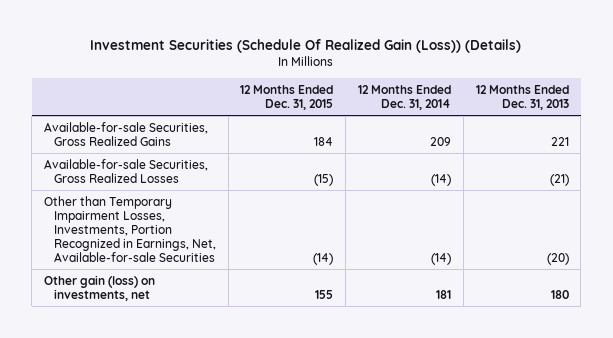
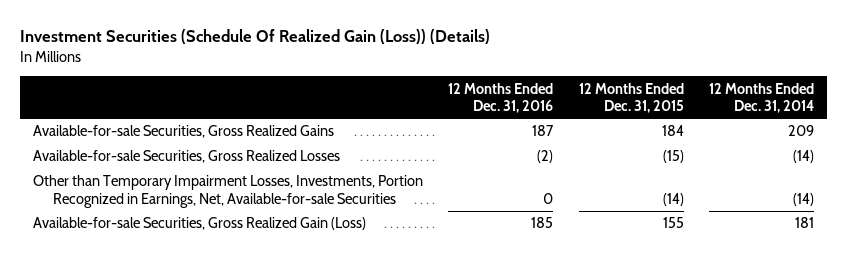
[475,84,569,110] 12 Months Ended Dec. 31, 2013 -> none
none -> [448,82,554,114] 12 Months Ended Dec. 31, 2016
[44,274,156,301] Other gain (loss) on investments, net -> [32,217,366,231] Available-for-sale Securities, Gross Realized Gain (Loss)

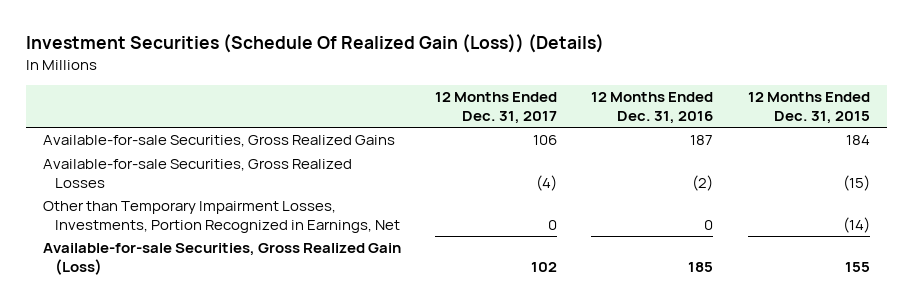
[709,82,815,114] 12 Months Ended Dec. 31, 2014 -> none
none -> [434,92,557,124] 12 Months Ended Dec. 31, 2017
[32,175,423,208] Other than Temporary Impairment Losses, Investments, Portion Recognized in Earnings, Net, Available-for-sale Securities -> [42,201,400,233] Other than Temporary Impairment Losses, Investments, Portion Recognized in Earnings, Net

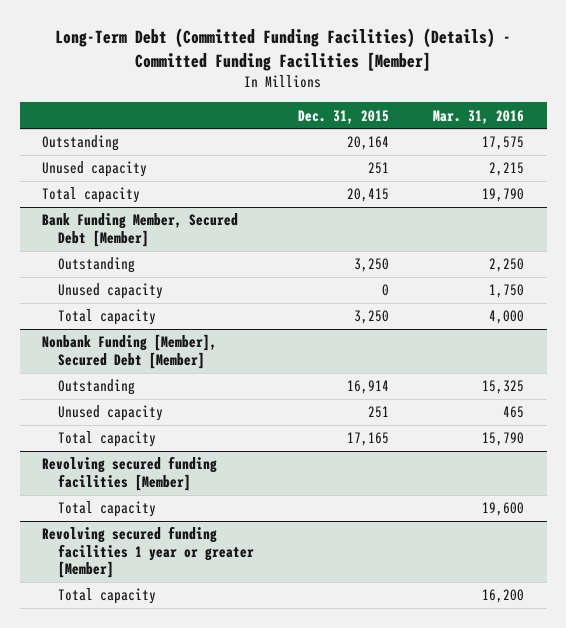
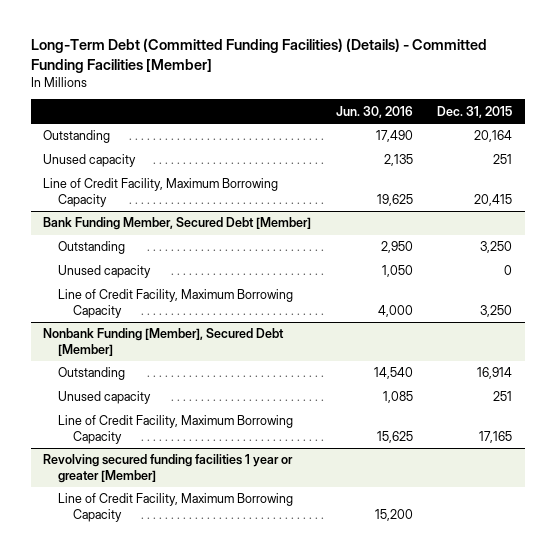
[433,109,525,124] Mar. 31, 2016 -> none
none -> [335,105,413,118] Jun. 30, 2016
[41,187,140,204] Total capacity -> [43,178,279,207] Line of Credit Facility, Maximum Borrowing Capacity
[58,309,157,326] Total capacity -> [58,289,294,318] Line of Credit Facility, Maximum Borrowing Capacity
[41,456,217,491] Revolving secured funding facilities [Member] -> none
[58,501,157,518] Total capacity -> none
[58,431,157,448] Total capacity -> [58,415,294,444] Line of Credit Facility, Maximum Borrowing Capacity
[58,588,157,605] Total capacity -> [58,493,294,522] Line of Credit Facility, Maximum Borrowing Capacity

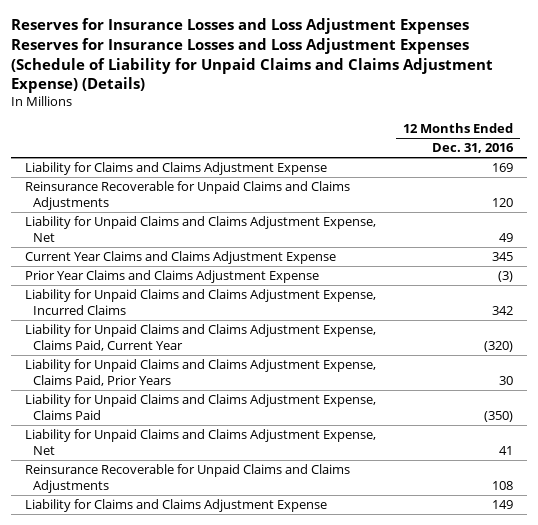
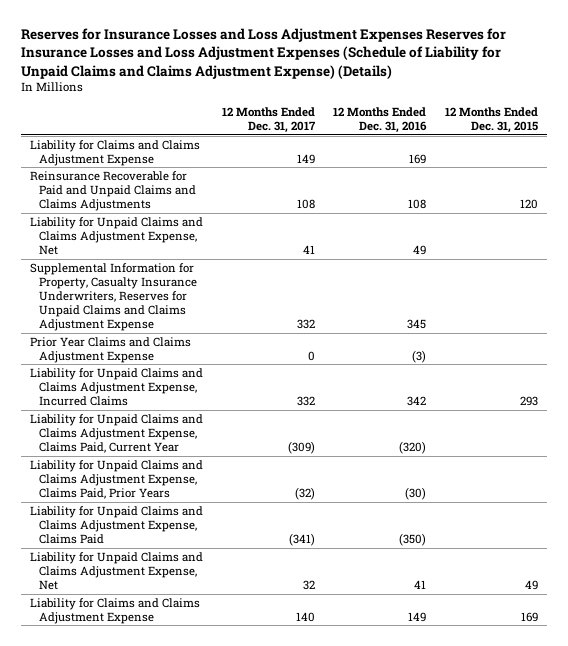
none -> [221,106,316,134] 12 Months Ended Dec. 31, 2017
none -> [444,106,538,134] 12 Months Ended Dec. 31, 2015
[24,181,350,211] Reinsurance Recoverable for Unpaid Claims and Claims Adjustments -> [30,170,197,212] Reinsurance Recoverable for Paid and Unpaid Claims and Claims Adjustments
[492,198,514,208] 120 -> [408,199,427,210] 108
[24,251,336,265] Current Year Claims and Claims Adjustment Expense -> [30,262,198,332] Supplemental Information for Property, Casualty Insurance Underwriters, Reserves for Unpaid Claims and Claims Adjustment Expense
[499,376,514,386] 30 -> [405,487,427,501] (30)
[24,464,350,494] Reinsurance Recoverable for Unpaid Claims and Claims Adjustments -> none

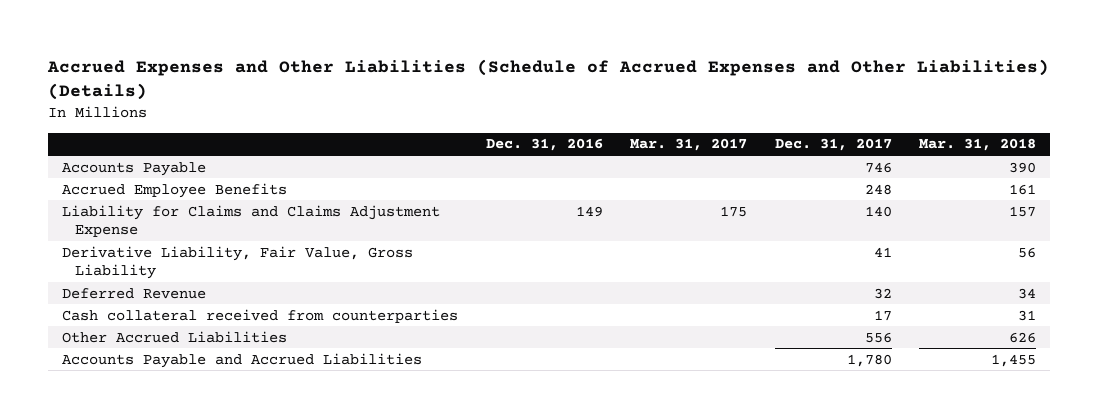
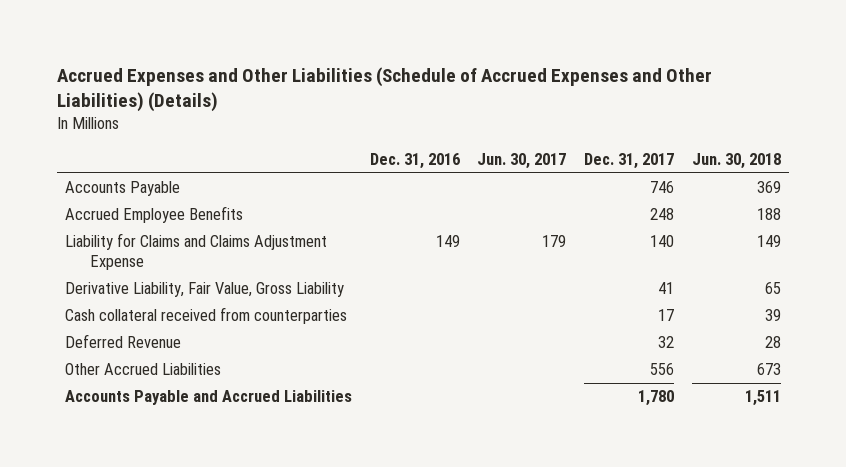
[630,138,748,152] Mar. 31, 2017 -> none
[919,138,1037,152] Mar. 31, 2018 -> none
none -> [477,152,567,169] Jun. 30, 2017
none -> [691,152,781,169] Jun. 30, 2018
[61,287,206,299] Deferred Revenue -> [65,334,182,349] Deferred Revenue

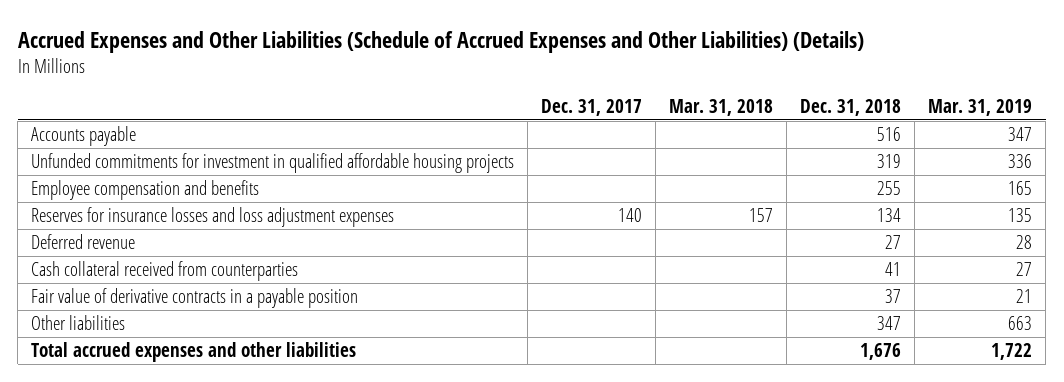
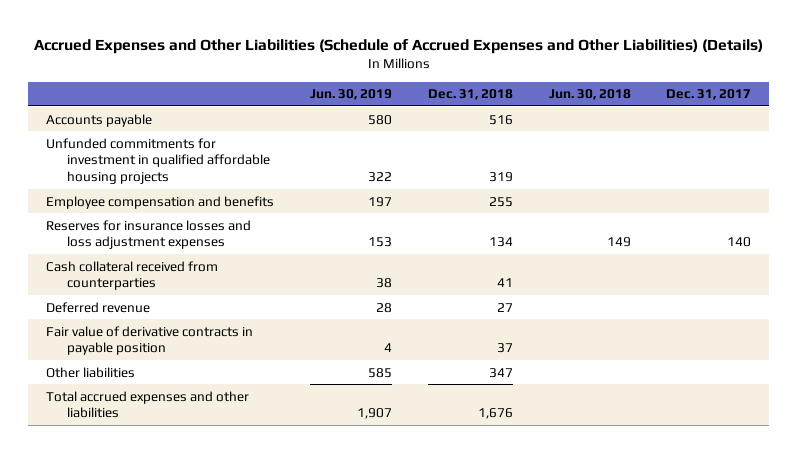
[669,98,774,116] Mar. 31, 2018 -> none
[928,98,1033,116] Mar. 31, 2019 -> none
none -> [310,89,393,101] Jun. 30, 2019
none -> [548,89,631,101] Jun. 30, 2018
[31,234,136,250] Deferred revenue -> [46,301,151,313] Deferred revenue
[31,288,359,309] Fair value of derivative contracts in a payable position -> [46,325,254,356] Fair value of derivative contracts in payable position

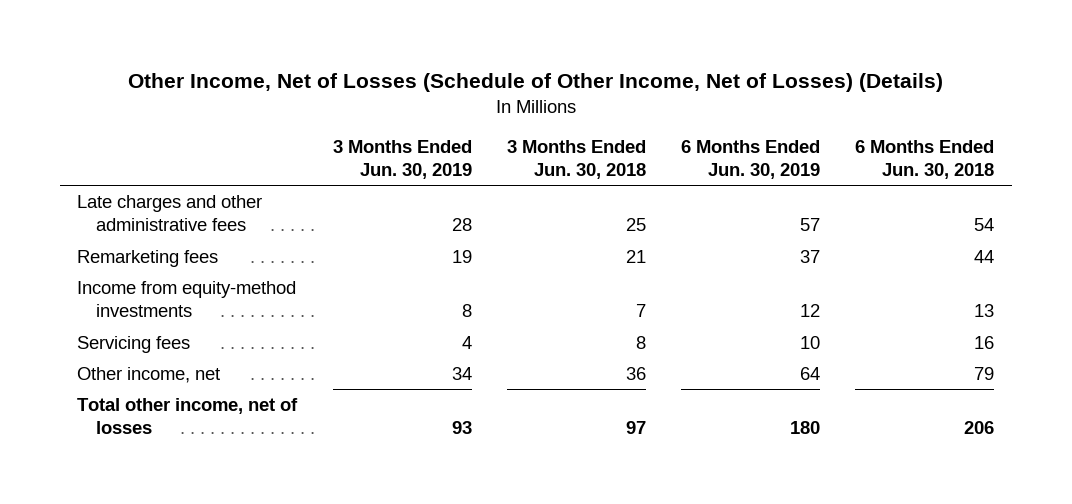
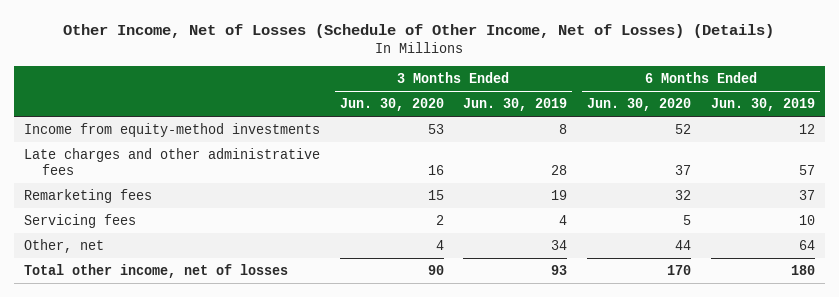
[506,139,646,180] 3 Months Ended Jun. 30, 2018 -> none
[855,139,995,180] 6 Months Ended Jun. 30, 2018 -> none
none -> [339,98,444,112] Jun. 30, 2020
none -> [587,98,692,112] Jun. 30, 2020
[77,280,297,318] Income from equity-method investments -> [23,122,320,137] Income from equity-method investments
[77,366,221,383] Other income, net -> [23,238,104,253] Other, net

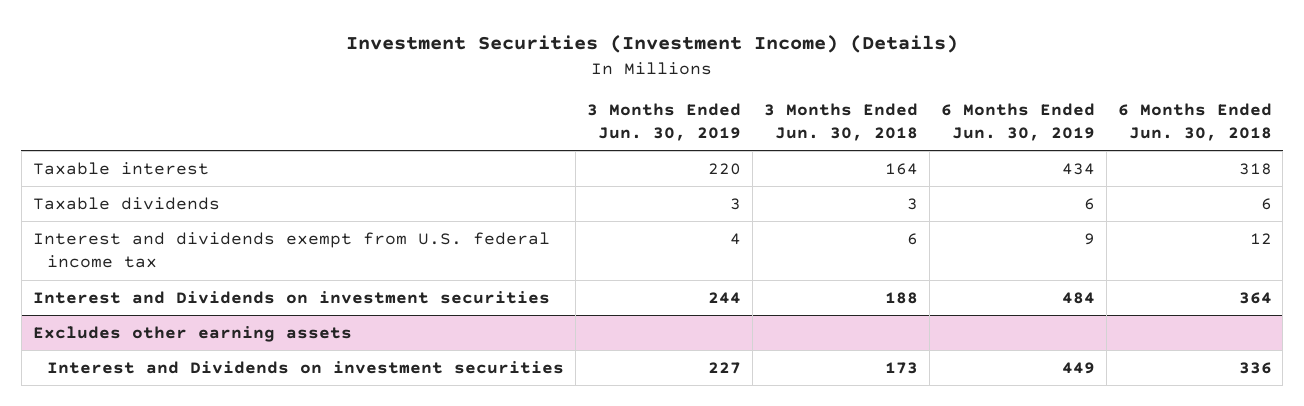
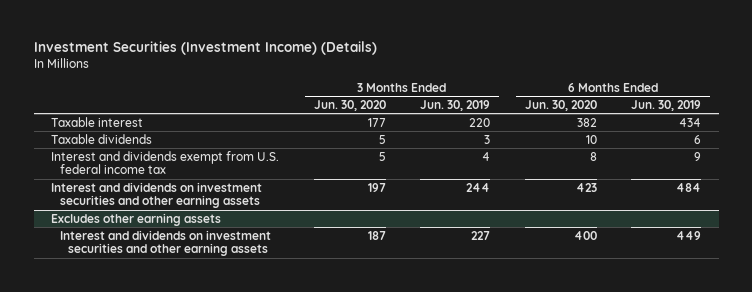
[763,102,918,141] 3 Months Ended Jun. 30, 2018 -> none
[1117,102,1272,141] 6 Months Ended Jun. 30, 2018 -> none
none -> [313,99,386,111] Jun. 30, 2020
none -> [524,99,597,111] Jun. 30, 2020
[32,291,550,305] Interest and Dividends on investment securities -> [50,181,262,209] Interest and dividends on investment securities and other earning assets
[47,361,565,375] Interest and Dividends on investment securities -> [59,229,271,257] Interest and dividends on investment securities and other earning assets

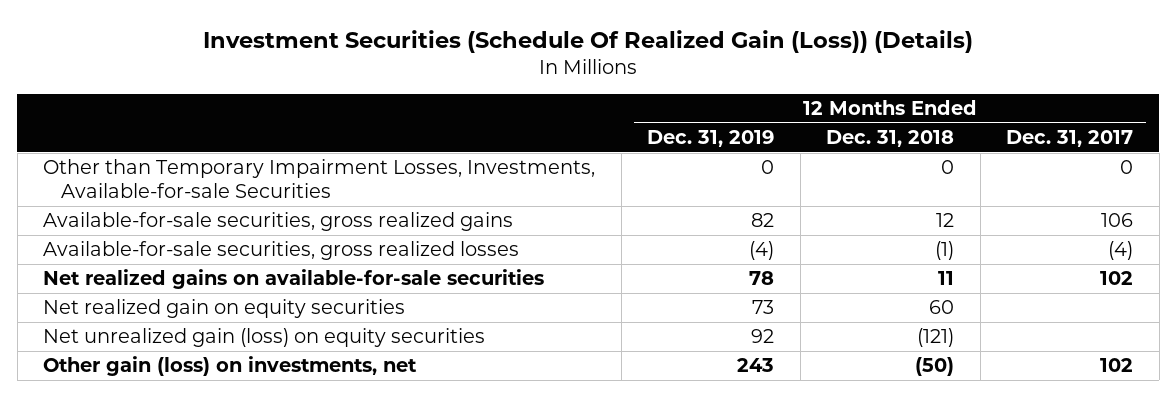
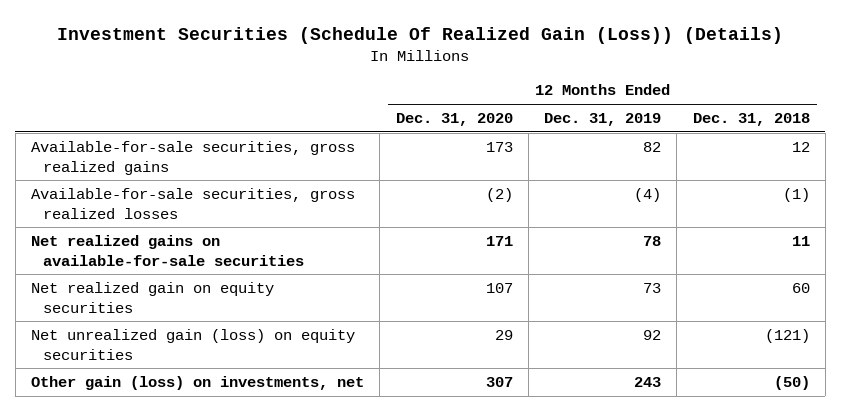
[1006,130,1134,148] Dec. 31, 2017 -> none
none -> [395,113,513,127] Dec. 31, 2020
[43,159,596,199] Other than Temporary Impairment Losses, Investments, Available-for-sale Securities -> none

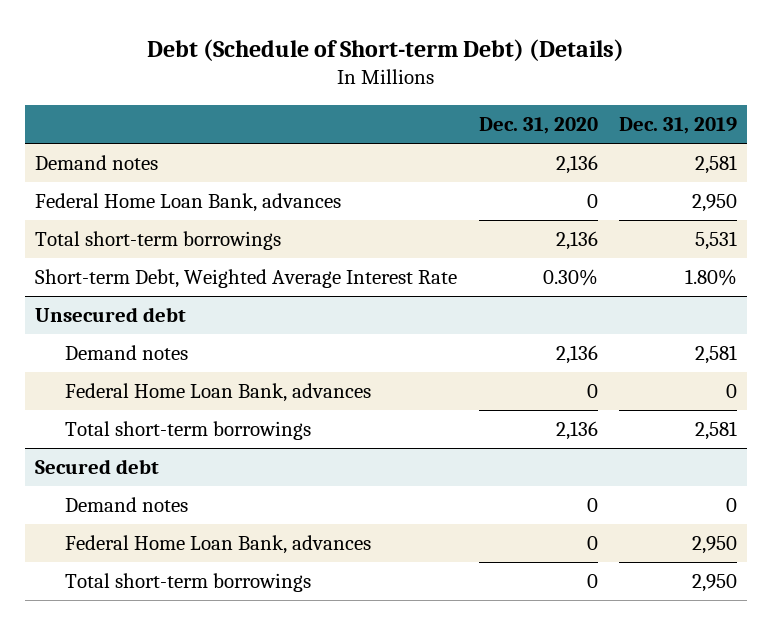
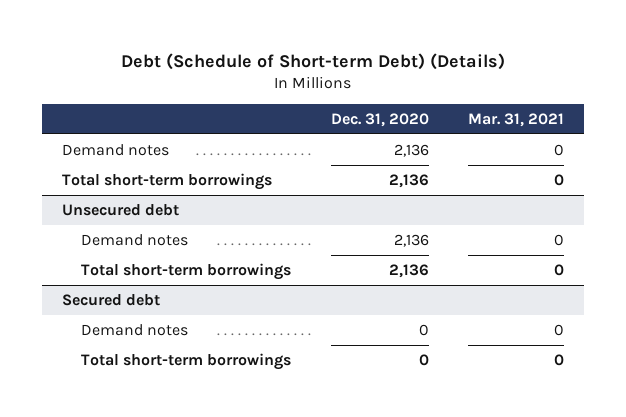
[618,116,737,134] Dec. 31, 2019 -> none
none -> [468,112,565,127] Mar. 31, 2021
[35,193,342,213] Federal Home Loan Bank, advances -> none
[35,269,458,289] Short-term Debt, Weighted Average Interest Rate -> none
[64,383,371,403] Federal Home Loan Bank, advances -> none
[64,535,371,555] Federal Home Loan Bank, advances -> none

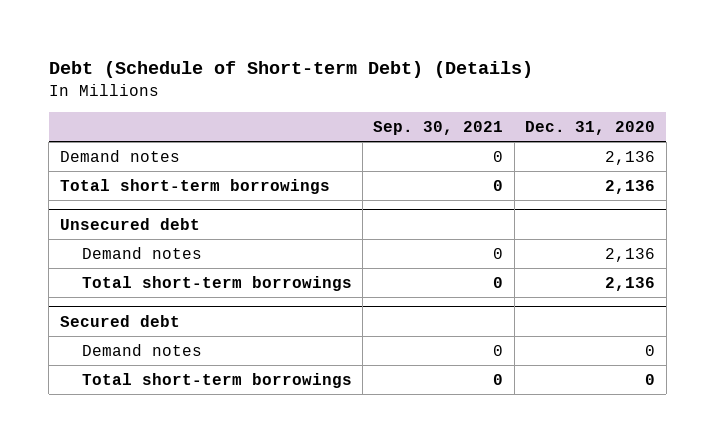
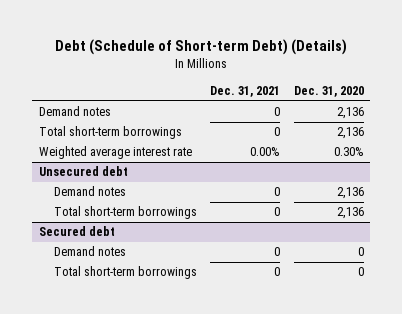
[373,121,504,136] Sep. 30, 2021 -> none
none -> [210,86,281,98] Dec. 31, 2021
none -> [38,146,192,160] Weighted average interest rate

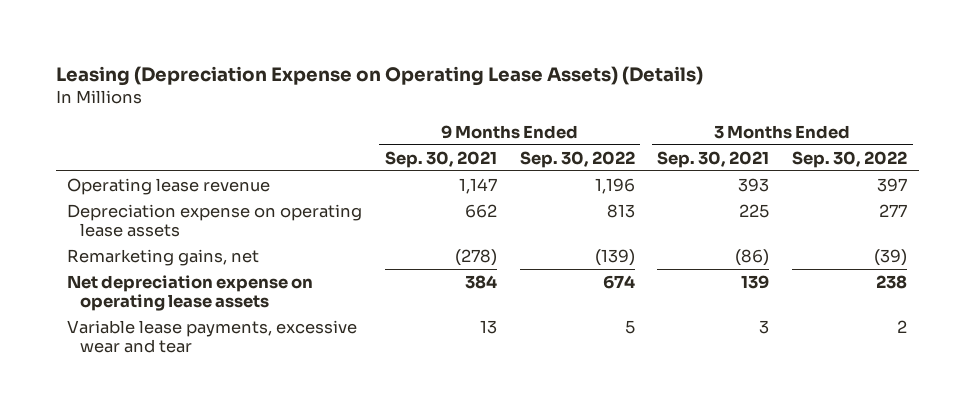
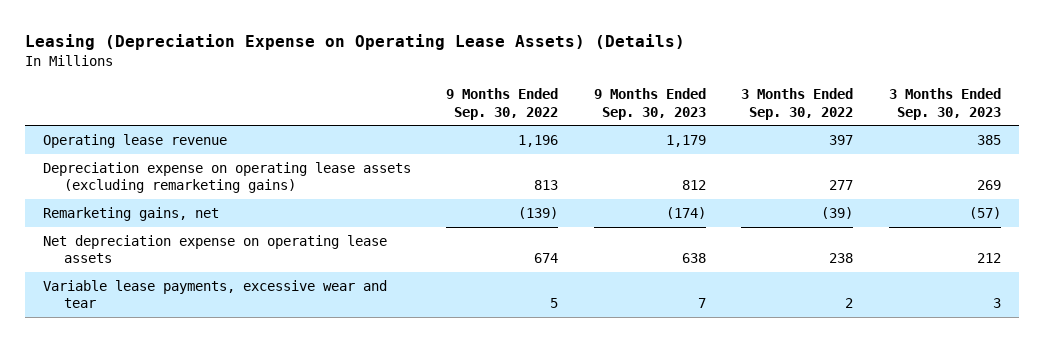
[384,150,497,168] Sep. 30, 2021 -> none
[657,150,770,168] Sep. 30, 2021 -> none
none -> [593,88,706,120] 9 Months Ended Sep. 30, 2023
none -> [888,88,1001,120] 3 Months Ended Sep. 30, 2023
[66,203,362,237] Depreciation expense on operating lease assets -> [42,162,411,194] Depreciation expense on operating lease assets (excluding remarketing gains)

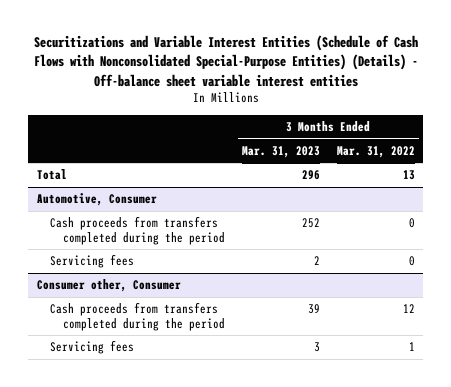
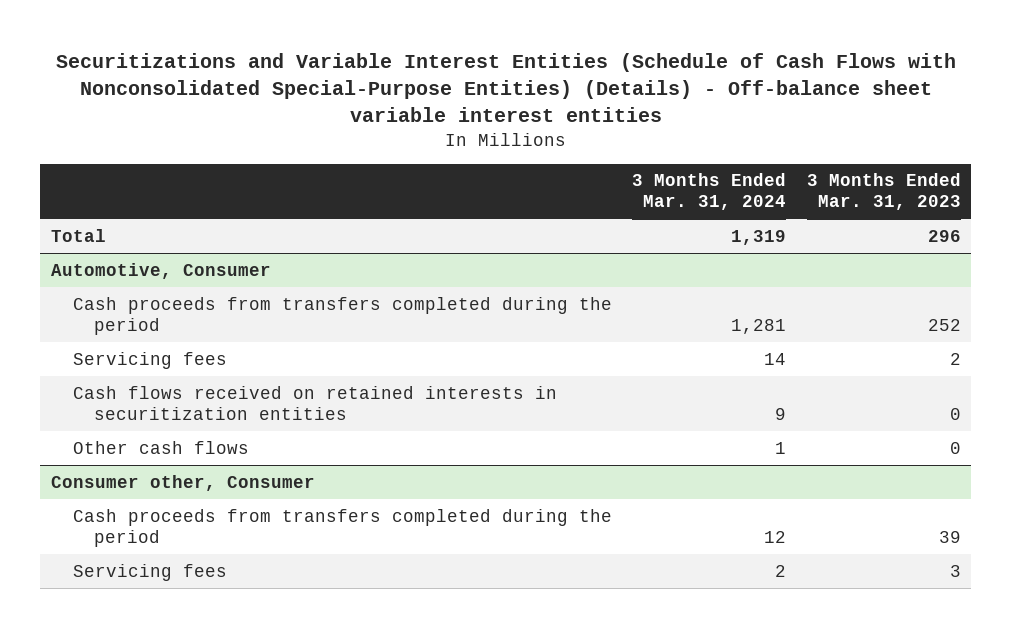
[336,145,415,158] Mar. 31, 2022 -> none
none -> [632,173,787,211] 3 Months Ended Mar. 31, 2024
none -> [72,385,557,420] Cash flows received on retained interests in securitization entities
none -> [72,440,249,454] Other cash flows

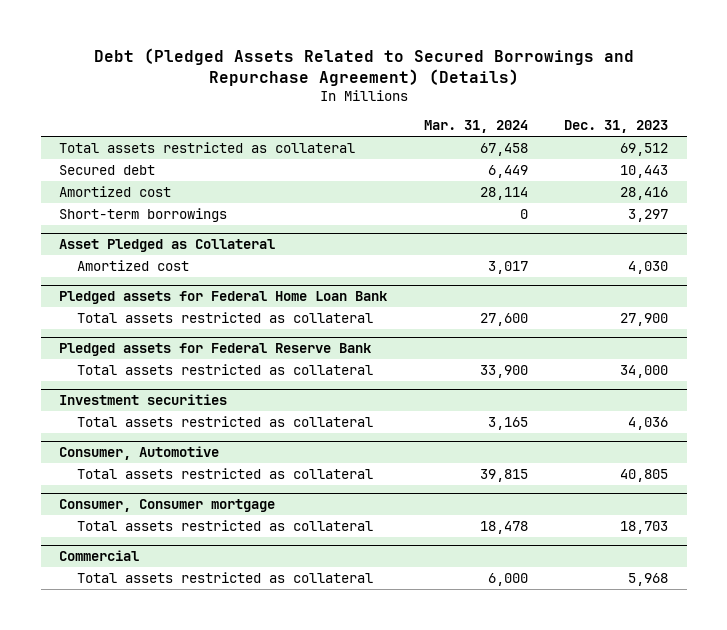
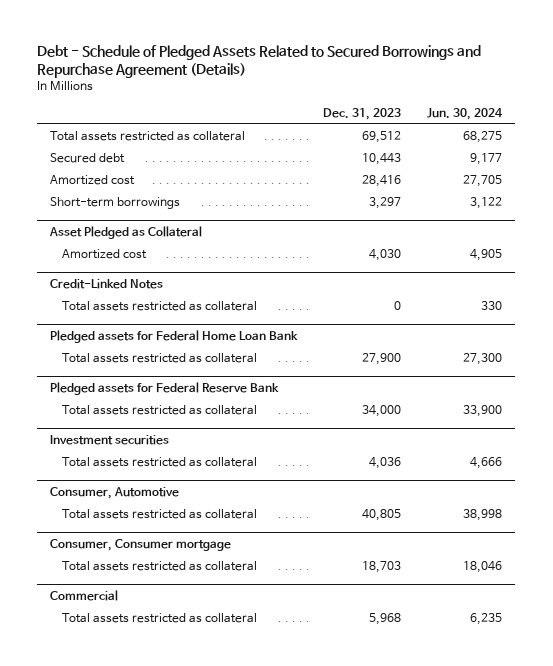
[93,47,634,86] Debt (Pledged Assets Related to Secured Borrowings and Repurchase Agreement) (Details) -> [37,44,482,78] Debt - Schedule of Pledged Assets Related to Secured Borrowings and Repurchase Agreement (Details)
[423,120,528,134] Mar. 31, 2024 -> none
none -> [427,107,504,120] Jun. 30, 2024
none -> [50,278,164,289] Credit-Linked Notes
none -> [62,301,258,312] Total assets restricted as collateral

